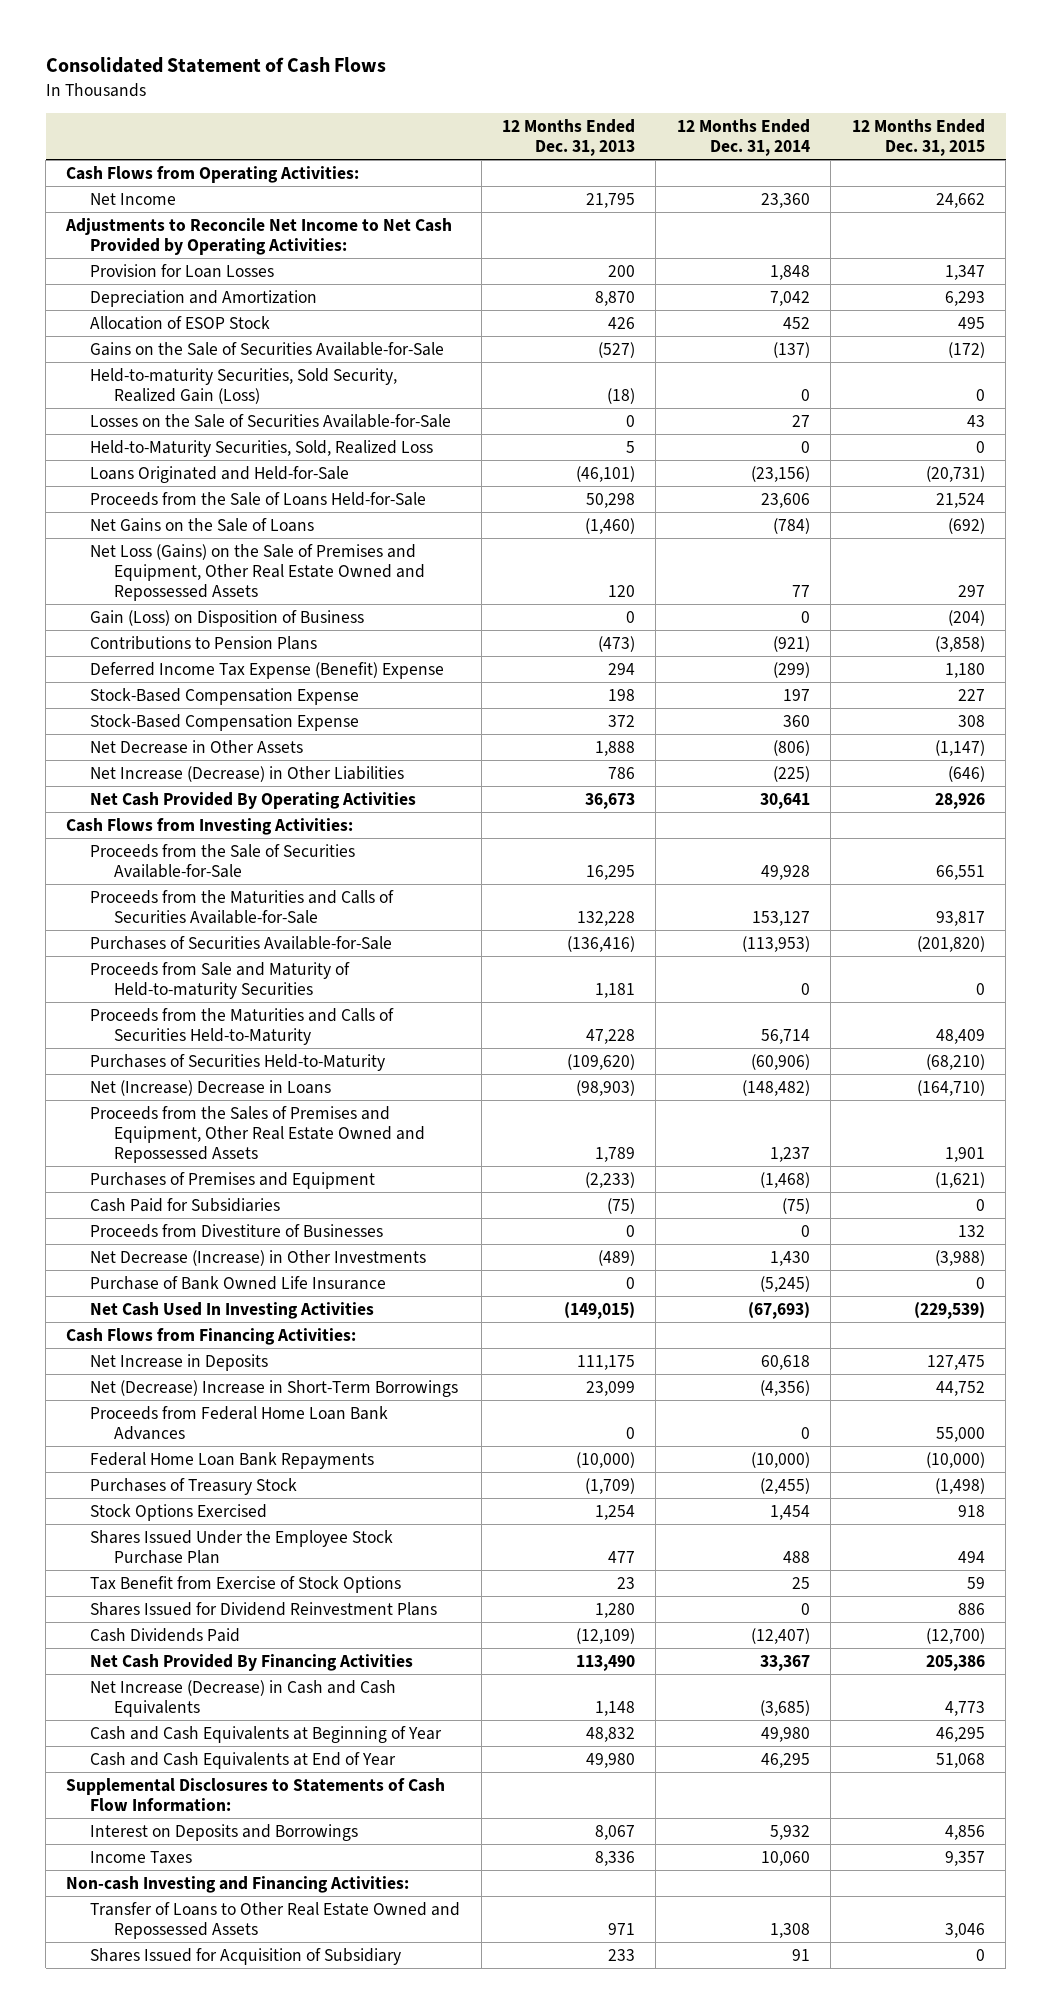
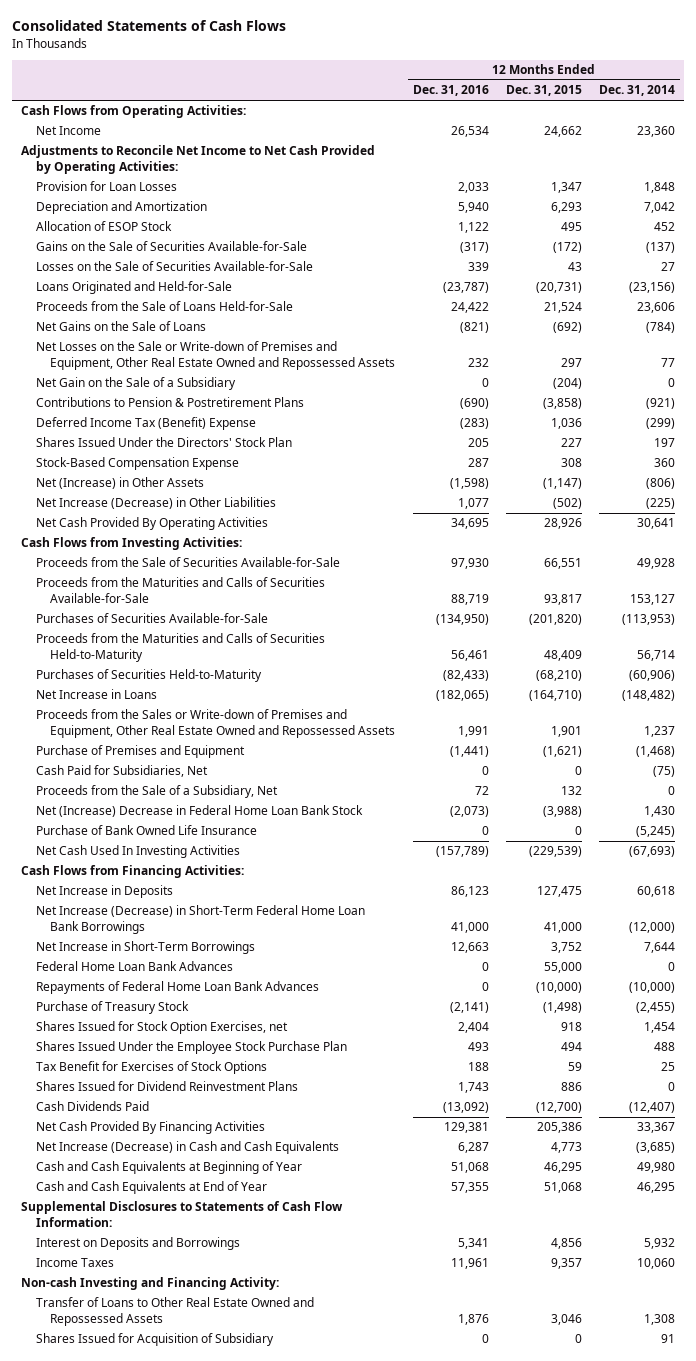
[45,57,386,74] Consolidated Statement of Cash Flows -> [12,20,287,32] Consolidated Statements of Cash Flows
[502,118,636,156] 12 Months Ended Dec. 31, 2013 -> none
none -> [412,85,489,97] Dec. 31, 2016
[90,367,398,404] Held-to-maturity Securities, Sold Security, Realized Gain (Loss) -> none
[90,439,434,457] Held-to-Maturity Securities, Sold, Realized Loss -> none
[90,543,425,601] Net Loss (Gains) on the Sale of Premises and Equipment, Other Real Estate Owned and Repossessed Assets -> [35,341,396,370] Net Losses on the Sale or Write-down of Premises and Equipment, Other Real Estate Owned and Repossessed Assets
[90,609,365,627] Gain (Loss) on Disposition of Business -> [35,377,236,391] Net Gain on the Sale of a Subsidiary
[90,635,318,650] Contributions to Pension Plans -> [35,397,304,408] Contributions to Pension & Postretirement Plans
[90,661,445,679] Deferred Income Tax Expense (Benefit) Expense -> [35,417,256,431] Deferred Income Tax (Benefit) Expense
[944,662,985,678] 1,180 -> [551,418,583,430] 1,036
[90,687,360,705] Stock-Based Compensation Expense -> [35,437,292,448] Shares Issued Under the Directors' Stock Plan
[90,739,304,754] Net Decrease in Other Assets -> [35,477,204,490] Net (Increase) in Other Assets
[947,765,985,782] (646) -> [553,498,583,510] (502)
[90,961,351,999] Proceeds from Sale and Maturity of Held-to-maturity Securities -> none
[90,1079,332,1096] Net (Increase) Decrease in Loans -> [35,689,157,700] Net Increase in Loans
[90,1105,425,1163] Proceeds from the Sales of Premises and Equipment, Other Real Estate Owned and Repossessed Assets -> [35,709,396,738] Proceeds from the Sales or Write-down of Premises and Equipment, Other Real Estate Owned and Repossessed Assets
[90,1171,376,1189] Purchases of Premises and Equipment -> [35,745,245,759] Purchase of Premises and Equipment
[90,1197,281,1212] Cash Paid for Subsidiaries -> [35,765,208,778] Cash Paid for Subsidiaries, Net
[90,1223,384,1238] Proceeds from Divestiture of Businesses -> [35,785,278,799] Proceeds from the Sale of a Subsidiary, Net
[90,1249,427,1266] Net Decrease (Increase) in Other Investments -> [35,805,363,818] Net (Increase) Decrease in Federal Home Loan Bank Stock
none -> [35,905,365,934] Net Increase (Decrease) in Short-Term Federal Home Loan Bank Borrowings
[90,1379,459,1397] Net (Decrease) Increase in Short-Term Borrowings -> [35,941,255,955] Net Increase in Short-Term Borrowings
[759,1379,810,1396] (4,356) -> [644,942,676,954] 7,644
[935,1380,985,1396] 44,752 -> [551,942,583,954] 3,752
[90,1405,389,1440] Proceeds from Federal Home Loan Bank Advances -> [35,961,233,972] Federal Home Loan Bank Advances
[90,1451,375,1469] Federal Home Loan Bank Repayments -> [35,981,319,995] Repayments of Federal Home Loan Bank Advances
[90,1477,298,1495] Purchases of Treasury Stock -> [35,1001,189,1015] Purchase of Treasury Stock
[90,1503,268,1521] Stock Options Exercised -> [35,1021,288,1035] Shares Issued for Stock Option Exercises, net
[90,1575,402,1593] Tax Benefit from Exercise of Stock Options -> [35,1061,267,1075] Tax Benefit for Exercises of Stock Options
[66,1875,410,1893] Non-cash Investing and Financing Activities: -> [21,1277,280,1291] Non-cash Investing and Financing Activity:

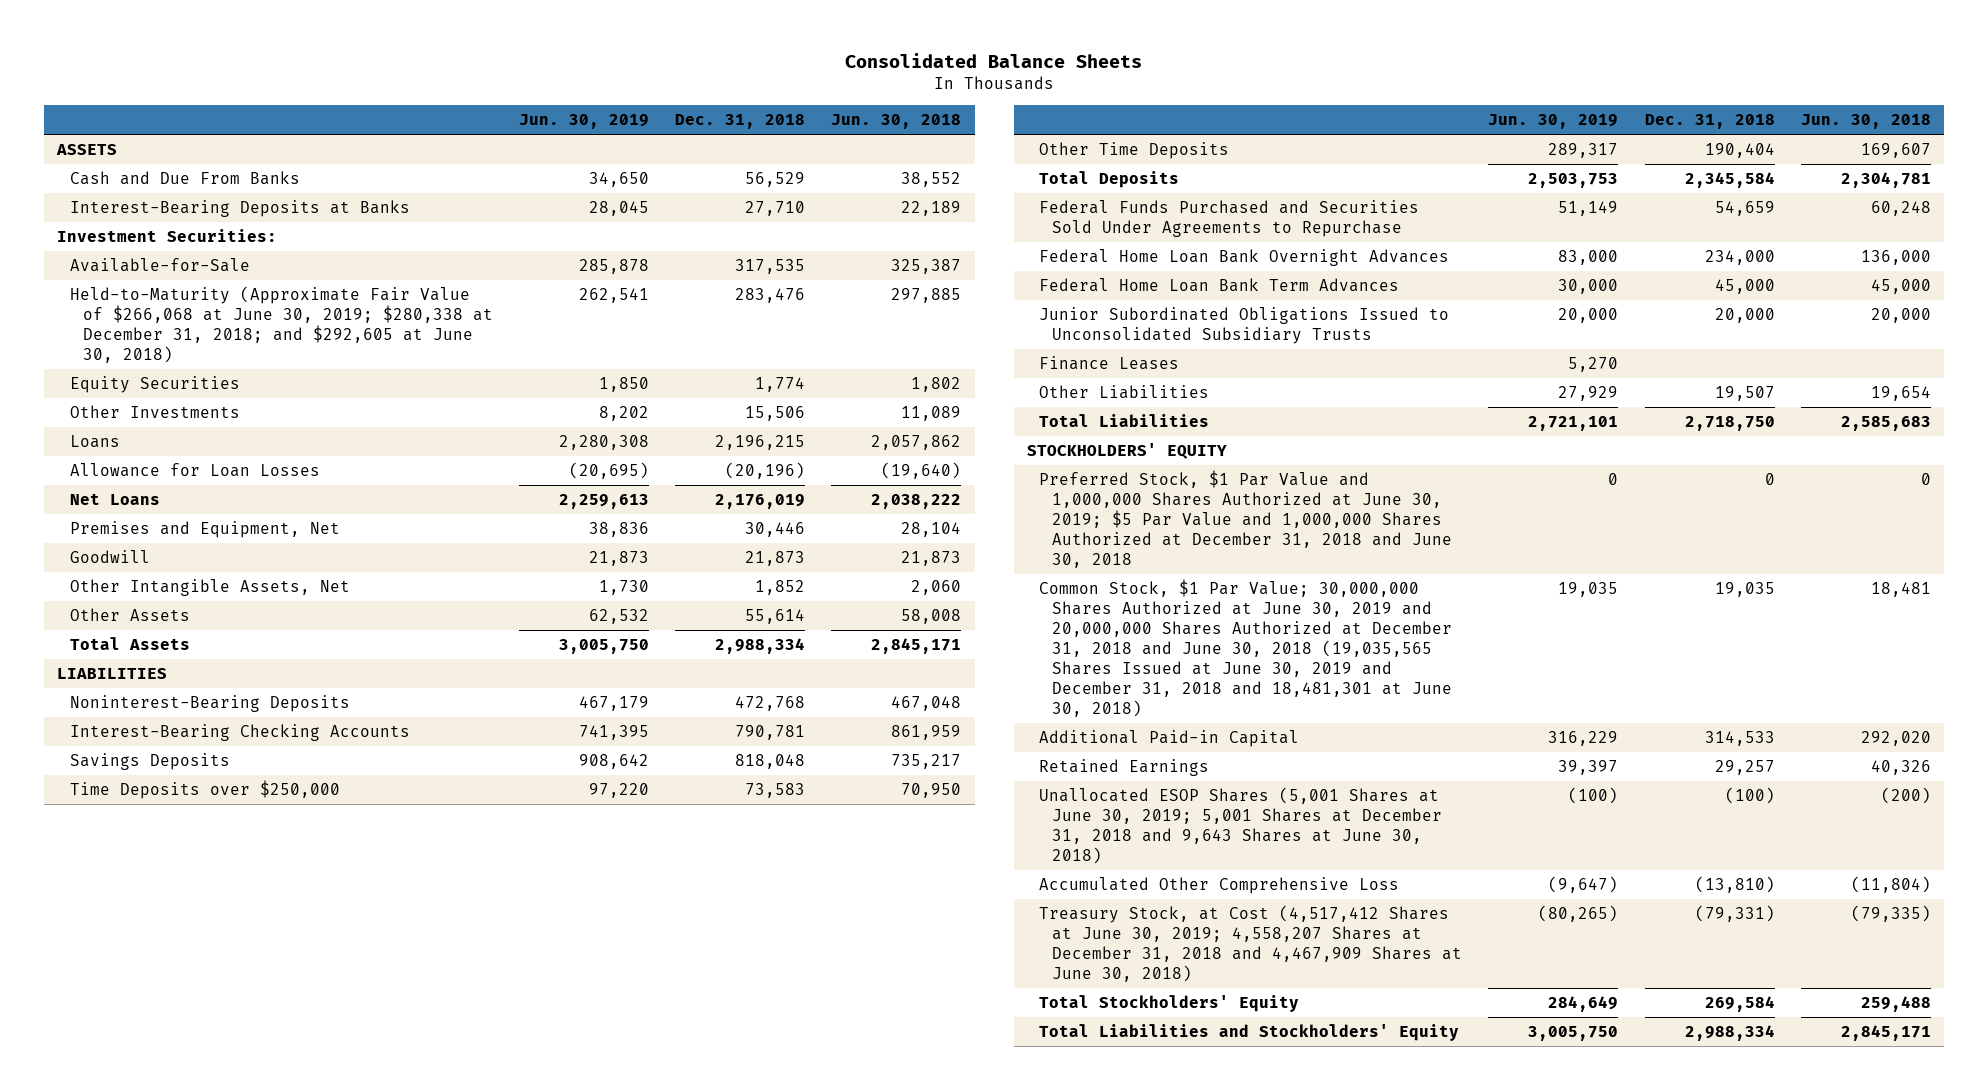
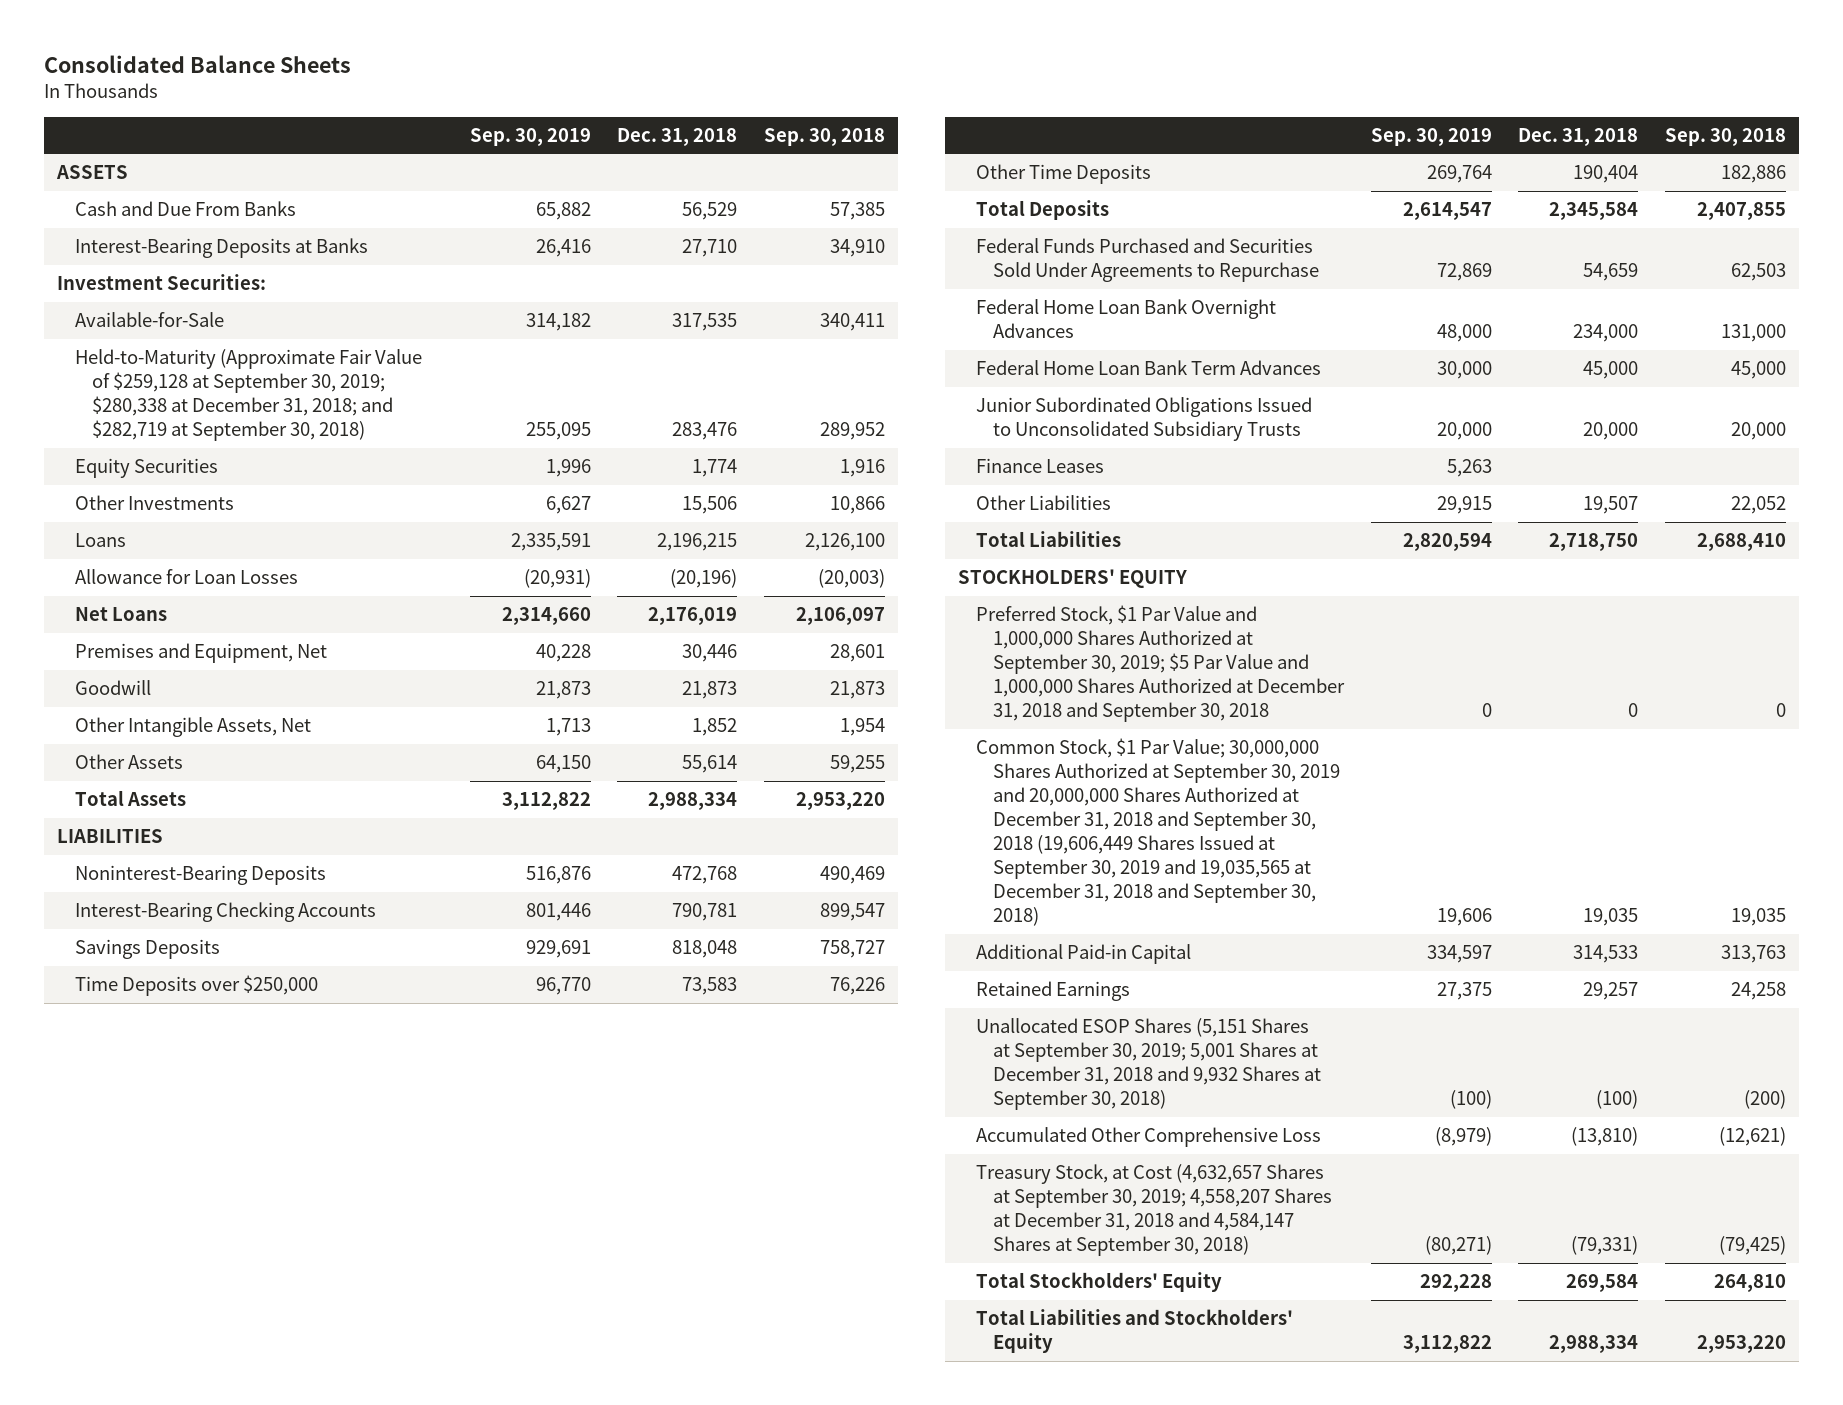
[518,114,649,130] Jun. 30, 2019 -> none
[831,114,962,130] Jun. 30, 2018 -> none
none -> [469,127,591,146] Sep. 30, 2019
none -> [764,127,886,146] Sep. 30, 2018
[69,286,493,364] Held-to-Maturity (Approximate Fair Value of $266,068 at June 30, 2019; $280,338 at December 31, 2018; and $292,605 at June 30, 2018) -> [74,349,422,442] Held-to-Maturity (Approximate Fair Value of $259,128 at September 30, 2019; $280,338 at December 31, 2018; and $282,719 at September 30, 2018)
[1039,470,1452,569] Preferred Stock, $1 Par Value and 1,000,000 Shares Authorized at June 30, 2019; $5 Par Value and 1,000,000 Shares Authorized at December 31, 2018 and June 30, 2018 -> [975,605,1346,723] Preferred Stock, $1 Par Value and 1,000,000 Shares Authorized at September 30, 2019; $5 Par Value and 1,000,000 Shares Authorized at December 31, 2018 and September 30, 2018
[1039,579,1452,717] Common Stock, $1 Par Value; 30,000,000 Shares Authorized at June 30, 2019 and 20,000,000 Shares Authorized at December 31, 2018 and June 30, 2018 (19,035,565 Shares Issued at June 30, 2019 and December 31, 2018 and 18,481,301 at June 30, 2018) -> [975,738,1341,927] Common Stock, $1 Par Value; 30,000,000 Shares Authorized at September 30, 2019 and 20,000,000 Shares Authorized at December 31, 2018 and September 30, 2018 (19,606,449 Shares Issued at September 30, 2019 and 19,035,565 at December 31, 2018 and September 30, 2018)
[1039,787,1442,865] Unallocated ESOP Shares (5,001 Shares at June 30, 2019; 5,001 Shares at December 31, 2018 and 9,643 Shares at June 30, 2018) -> [975,1018,1322,1111] Unallocated ESOP Shares (5,151 Shares at September 30, 2019; 5,001 Shares at December 31, 2018 and 9,932 Shares at September 30, 2018)
[1039,905,1462,983] Treasury Stock, at Cost (4,517,412 Shares at June 30, 2019; 4,558,207 Shares at December 31, 2018 and 4,467,909 Shares at June 30, 2018) -> [975,1164,1333,1257] Treasury Stock, at Cost (4,632,657 Shares at September 30, 2019; 4,558,207 Shares at December 31, 2018 and 4,584,147 Shares at September 30, 2018)

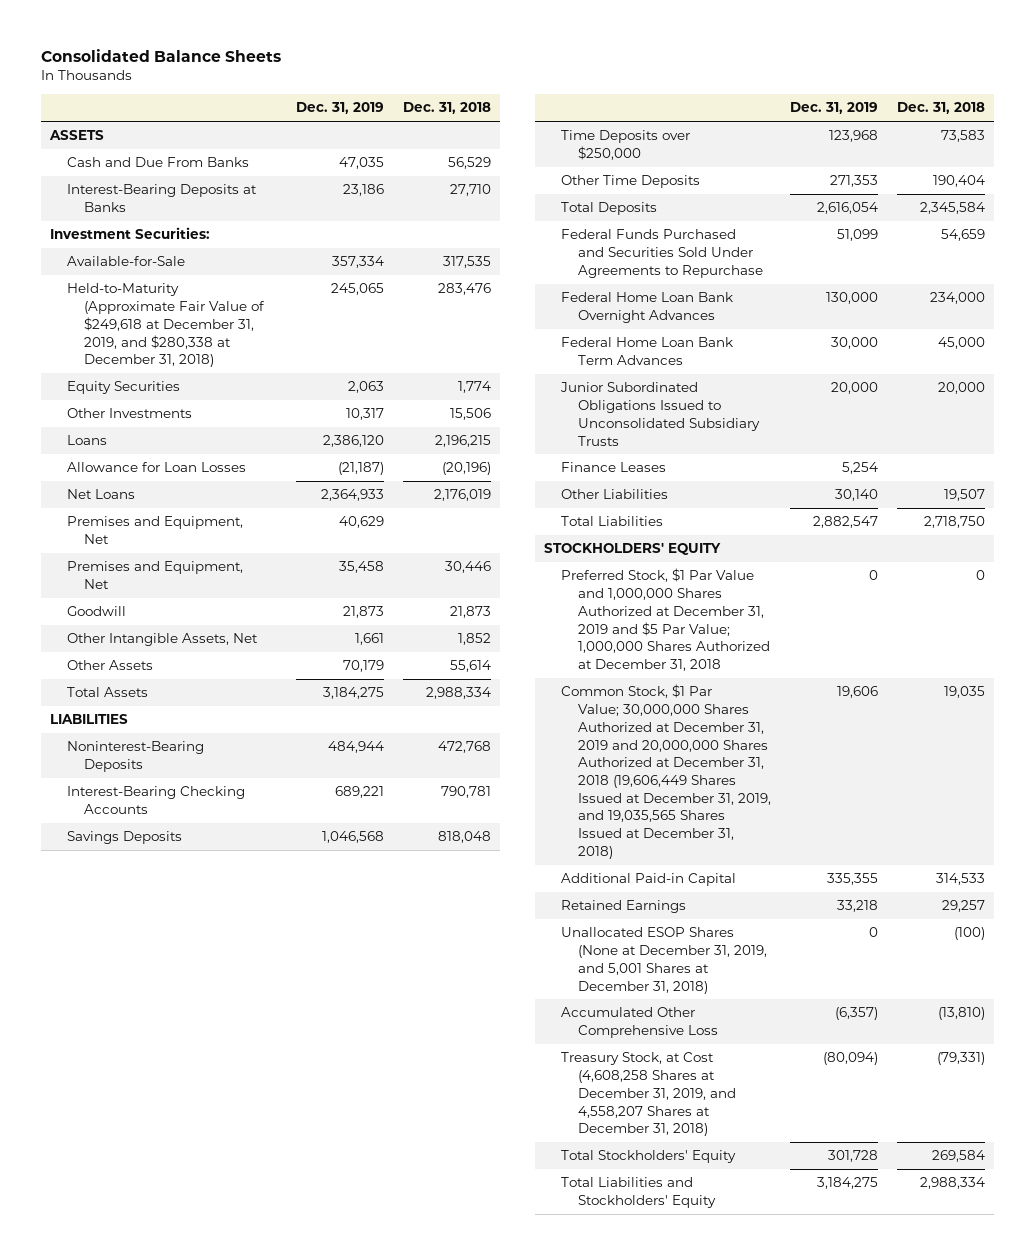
[469,127,591,146] Sep. 30, 2019 -> none
[764,127,886,146] Sep. 30, 2018 -> none
none -> [295,102,384,115] Dec. 31, 2019
[74,349,422,442] Held-to-Maturity (Approximate Fair Value of $259,128 at September 30, 2019; $280,338 at December 31, 2018; and $282,719 at September 30, 2018) -> [66,283,265,368] Held-to-Maturity (Approximate Fair Value of $249,618 at December 31, 2019, and $280,338 at December 31, 2018)
none -> [66,516,243,545] Premises and Equipment, Net
[975,605,1346,723] Preferred Stock, $1 Par Value and 1,000,000 Shares Authorized at September 30, 2019; $5 Par Value and 1,000,000 Shares Authorized at December 31, 2018 and September 30, 2018 -> [560,568,770,671] Preferred Stock, $1 Par Value and 1,000,000 Shares Authorized at December 31, 2019 and $5 Par Value; 1,000,000 Shares Authorized at December 31, 2018
[975,738,1341,927] Common Stock, $1 Par Value; 30,000,000 Shares Authorized at September 30, 2019 and 20,000,000 Shares Authorized at December 31, 2018 and September 30, 2018 (19,606,449 Shares Issued at September 30, 2019 and 19,035,565 at December 31, 2018 and September 30, 2018) -> [560,684,771,859] Common Stock, $1 Par Value; 30,000,000 Shares Authorized at December 31, 2019 and 20,000,000 Shares Authorized at December 31, 2018 (19,606,449 Shares Issued at December 31, 2019, and 19,035,565 Shares Issued at December 31, 2018)
[975,1018,1322,1111] Unallocated ESOP Shares (5,151 Shares at September 30, 2019; 5,001 Shares at December 31, 2018 and 9,932 Shares at September 30, 2018) -> [560,927,767,994] Unallocated ESOP Shares (None at December 31, 2019, and 5,001 Shares at December 31, 2018)
[975,1164,1333,1257] Treasury Stock, at Cost (4,632,657 Shares at September 30, 2019; 4,558,207 Shares at December 31, 2018 and 4,584,147 Shares at September 30, 2018) -> [560,1052,736,1137] Treasury Stock, at Cost (4,608,258 Shares at December 31, 2019, and 4,558,207 Shares at December 31, 2018)

